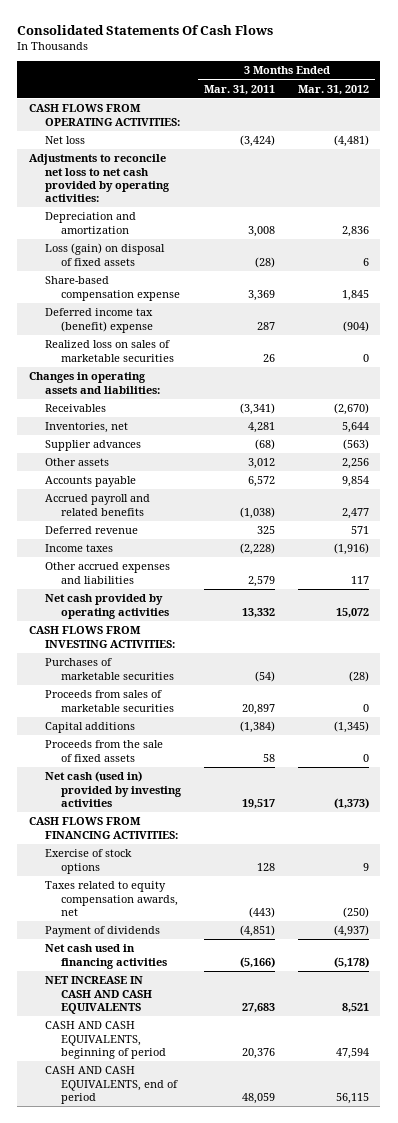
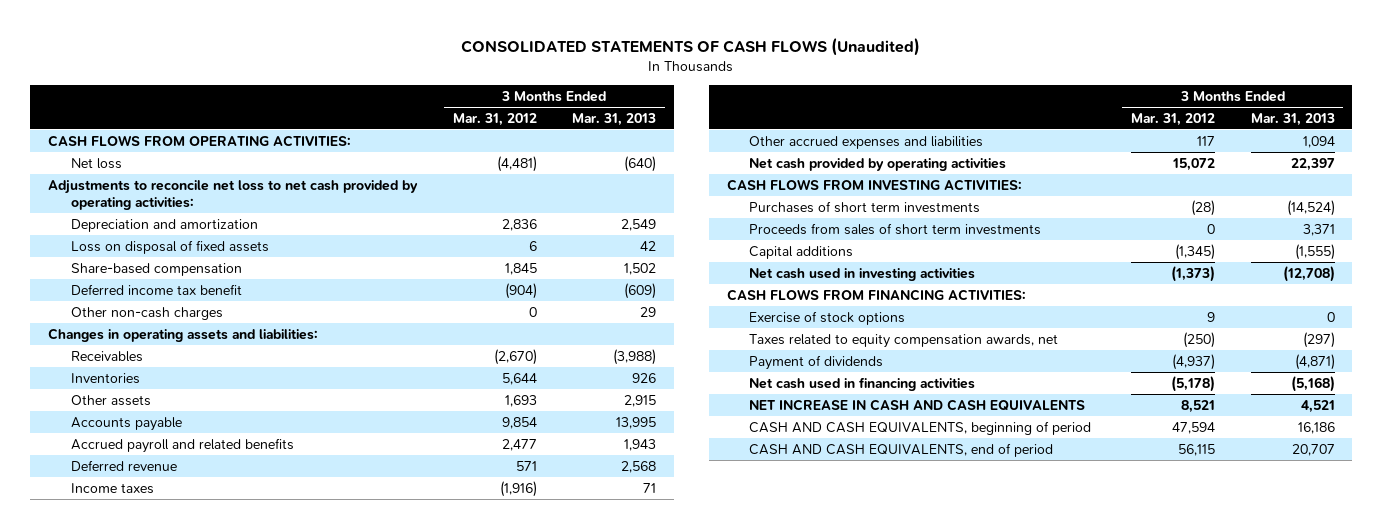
[17,24,274,35] Consolidated Statements Of Cash Flows -> [461,38,921,57] CONSOLIDATED STATEMENTS OF CASH FLOWS (Unaudited)
[204,84,276,95] Mar. 31, 2011 -> none
none -> [572,112,657,126] Mar. 31, 2013
[45,340,175,362] Realized loss on sales of marketable securities -> none
[45,243,166,266] Loss (gain) on disposal of fixed assets -> [70,239,269,254] Loss on disposal of fixed assets
[45,276,181,301] Share-based compensation expense -> [70,262,242,276] Share-based compensation
[45,308,154,333] Deferred income tax (benefit) expense -> [70,283,242,295] Deferred income tax benefit
none -> [70,306,223,320] Other non-cash charges
[45,440,142,452] Supplier advances -> none
[45,422,129,434] Inventories, net -> [70,372,140,384] Inventories
[341,458,369,470] 2,256 -> [504,394,537,407] 1,693
[45,658,175,680] Purchases of marketable securities -> [749,200,981,213] Purchases of short term investments
[45,690,175,712] Proceeds from sales of marketable securities -> [749,222,1042,235] Proceeds from sales of short term investments
[45,740,164,762] Proceeds from the sale of fixed assets -> none
[45,771,183,807] Net cash (used in) provided by investing activities -> [749,267,976,281] Net cash used in investing activities

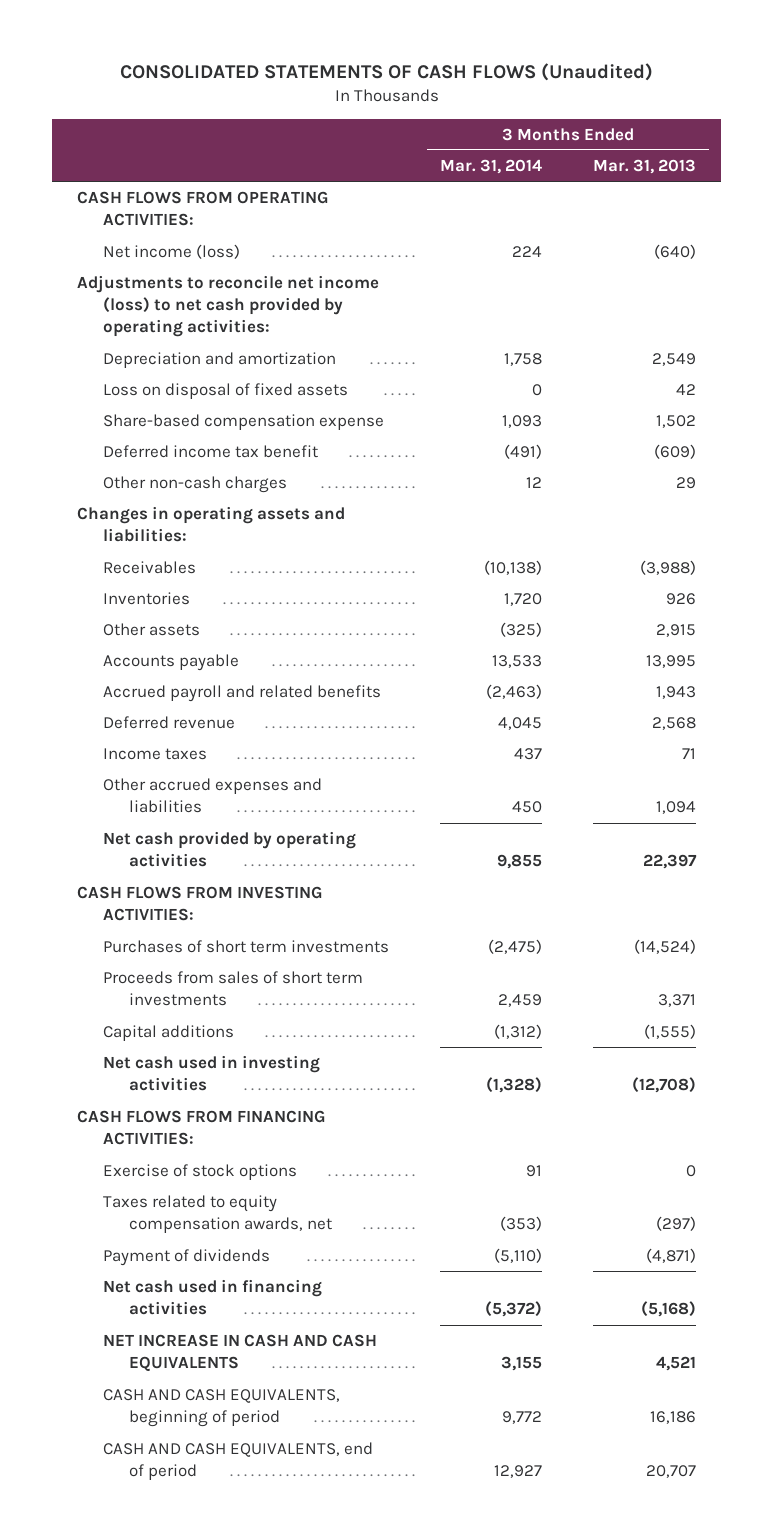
[452,112,537,126] Mar. 31, 2012 -> none
none -> [440,158,543,174] Mar. 31, 2014
[70,157,122,169] Net loss -> [103,244,241,260] Net income (loss)
[48,179,419,210] Adjustments to reconcile net loss to net cash provided by operating activities: -> [77,275,380,338] Adjustments to reconcile net income (loss) to net cash provided by operating activities:
[70,262,242,276] Share-based compensation -> [103,414,385,431] Share-based compensation expense

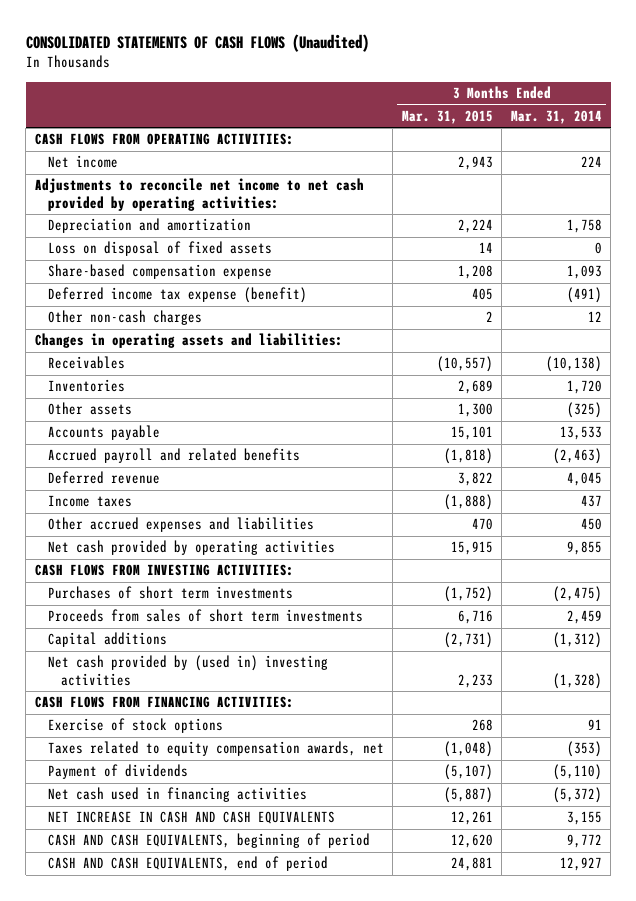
[593,158,697,174] Mar. 31, 2013 -> none
none -> [401,109,493,124] Mar. 31, 2015
[103,244,241,260] Net income (loss) -> [47,155,118,169] Net income
[77,275,380,338] Adjustments to reconcile net income (loss) to net cash provided by operating activities: -> [34,178,364,211] Adjustments to reconcile net income to net cash provided by operating activities:
[103,445,319,459] Deferred income tax benefit -> [47,287,307,304] Deferred income tax expense (benefit)
[103,1055,321,1092] Net cash used in investing activities -> [47,655,328,686] Net cash provided by (used in) investing activities

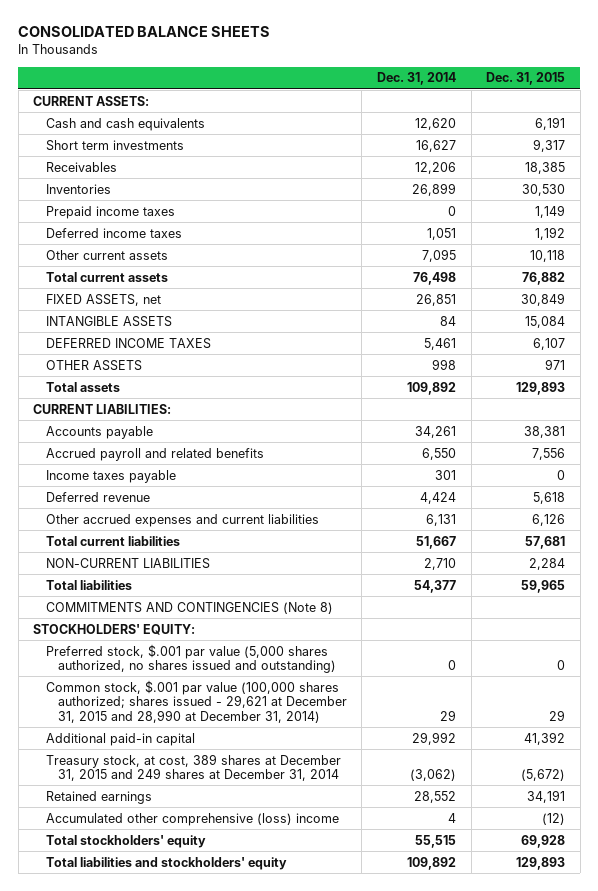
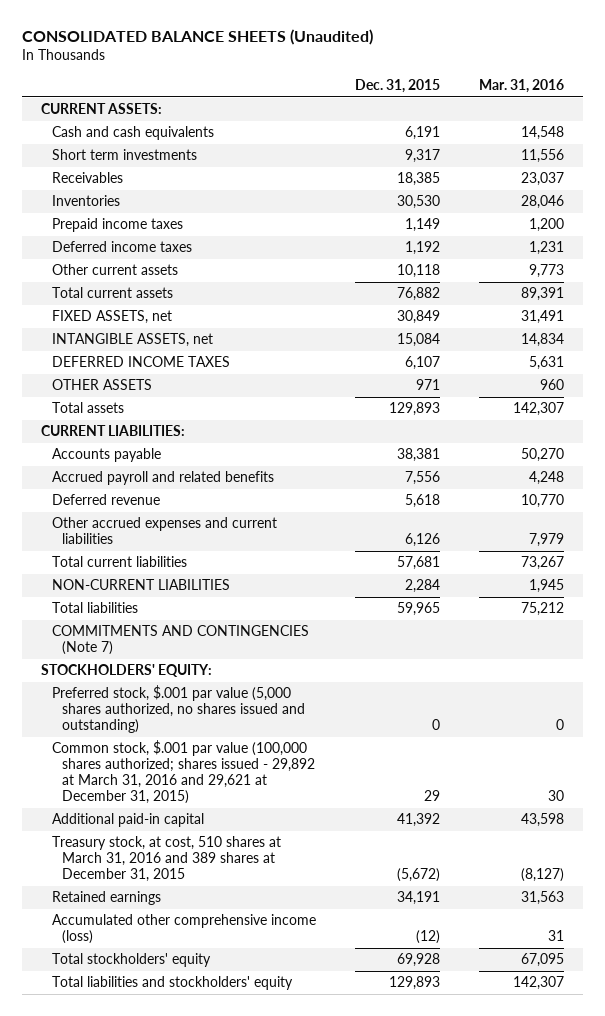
[18,26,271,38] CONSOLIDATED BALANCE SHEETS -> [21,29,373,46] CONSOLIDATED BALANCE SHEETS (Unaudited)
[377,72,457,86] Dec. 31, 2014 -> none
none -> [478,79,564,94] Mar. 31, 2016
[45,315,172,327] INTANGIBLE ASSETS -> [51,333,213,348] INTANGIBLE ASSETS, net
[45,469,176,483] Income taxes payable -> none
[45,601,333,614] COMMITMENTS AND CONTINGENCIES (Note 8) -> [51,625,309,656] COMMITMENTS AND CONTINGENCIES (Note 7)
[45,679,347,723] Common stock, $.001 par value (100,000 shares authorized; shares issued - 29,621 at December 31, 2015 and 28,990 at December 31, 2014) -> [51,740,316,805] Common stock, $.001 par value (100,000 shares authorized; shares issued - 29,892 at March 31, 2016 and 29,621 at December 31, 2015)
[45,753,341,782] Treasury stock, at cost, 389 shares at December 31, 2015 and 249 shares at December 31, 2014 -> [51,836,281,883] Treasury stock, at cost, 510 shares at March 31, 2016 and 389 shares at December 31, 2015
[45,812,339,826] Accumulated other comprehensive (loss) income -> [51,914,316,945] Accumulated other comprehensive income (loss)

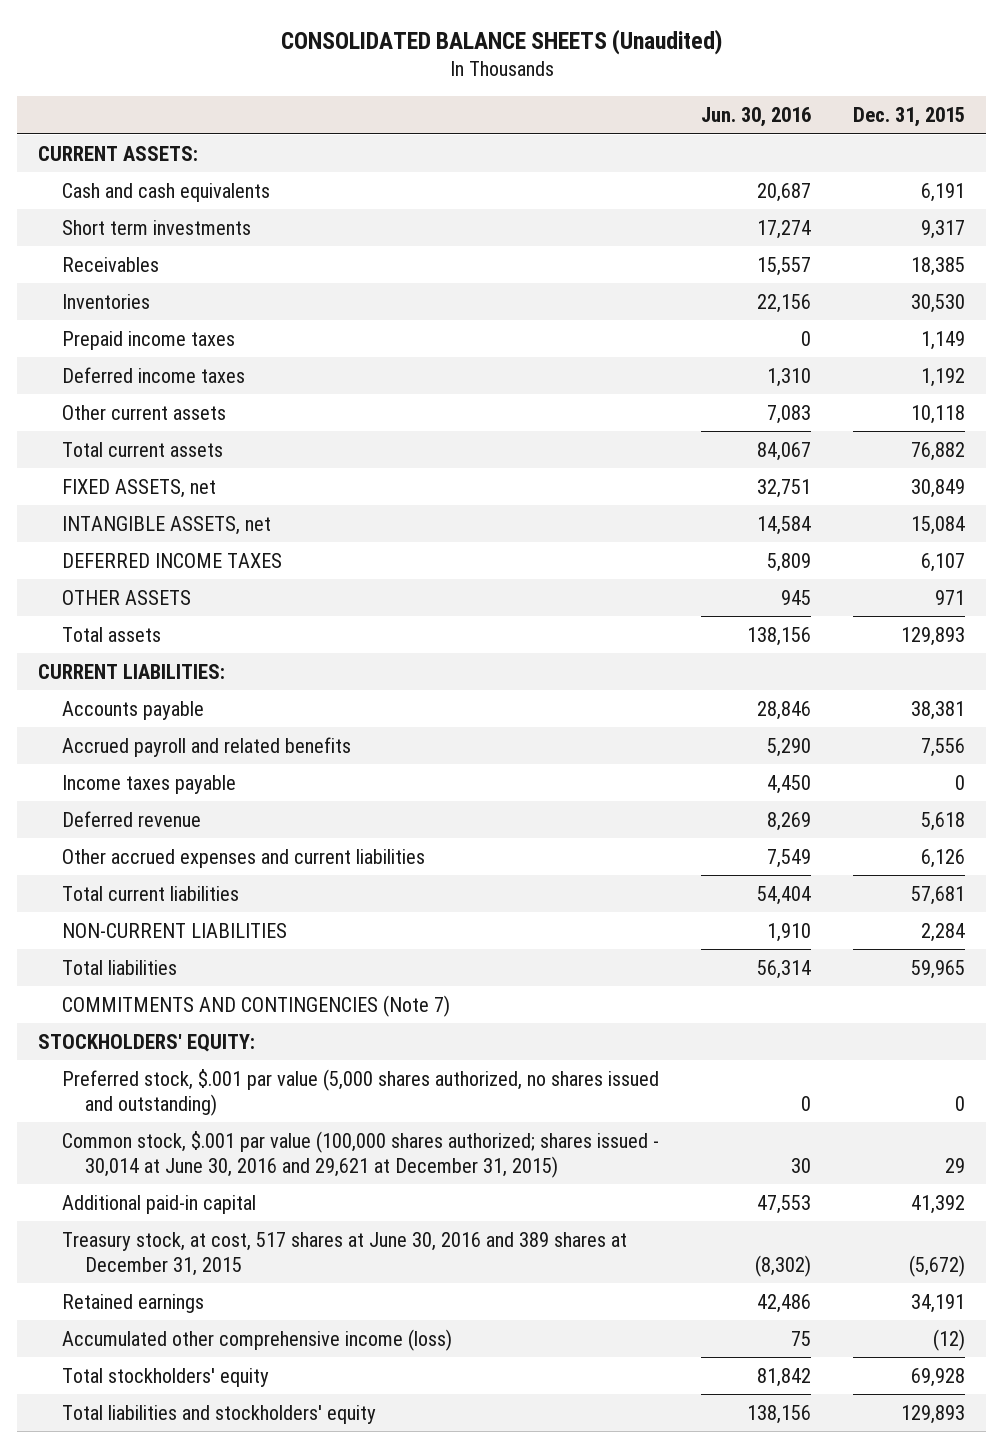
[478,79,564,94] Mar. 31, 2016 -> none
none -> [701,107,812,128] Jun. 30, 2016
none -> [61,774,236,794] Income taxes payable
[51,740,316,805] Common stock, $.001 par value (100,000 shares authorized; shares issued - 29,892 at March 31, 2016 and 29,621 at December 31, 2015) -> [61,1130,659,1178] Common stock, $.001 par value (100,000 shares authorized; shares issued - 30,014 at June 30, 2016 and 29,621 at December 31, 2015)
[51,836,281,883] Treasury stock, at cost, 510 shares at March 31, 2016 and 389 shares at December 31, 2015 -> [61,1231,627,1276] Treasury stock, at cost, 517 shares at June 30, 2016 and 389 shares at December 31, 2015

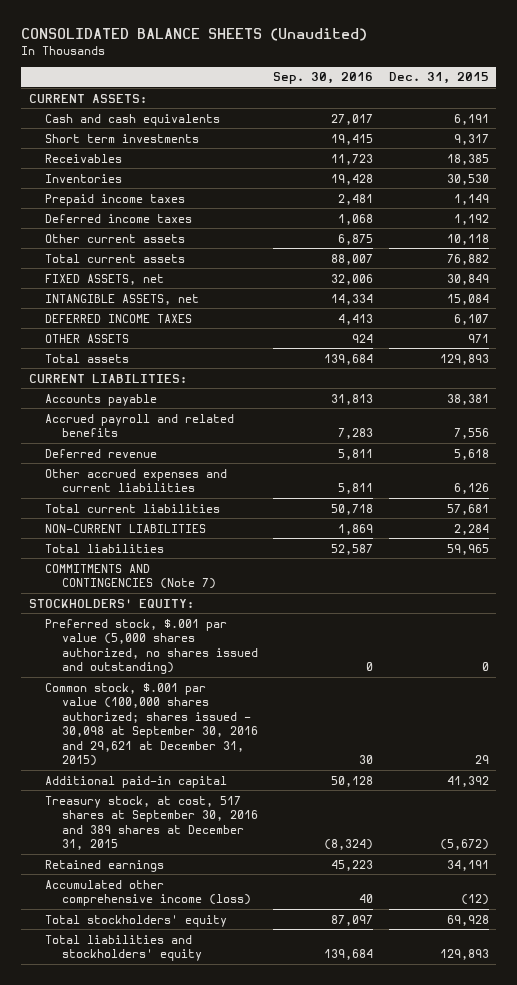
[701,107,812,128] Jun. 30, 2016 -> none
none -> [273,72,374,85] Sep. 30, 2016
[61,774,236,794] Income taxes payable -> none
[61,1130,659,1178] Common stock, $.001 par value (100,000 shares authorized; shares issued - 30,014 at June 30, 2016 and 29,621 at December 31, 2015) -> [45,682,258,767] Common stock, $.001 par value (100,000 shares authorized; shares issued - 30,098 at September 30, 2016 and 29,621 at December 31, 2015)
[61,1231,627,1276] Treasury stock, at cost, 517 shares at June 30, 2016 and 389 shares at December 31, 2015 -> [45,795,258,851] Treasury stock, at cost, 517 shares at September 30, 2016 and 389 shares at December 31, 2015

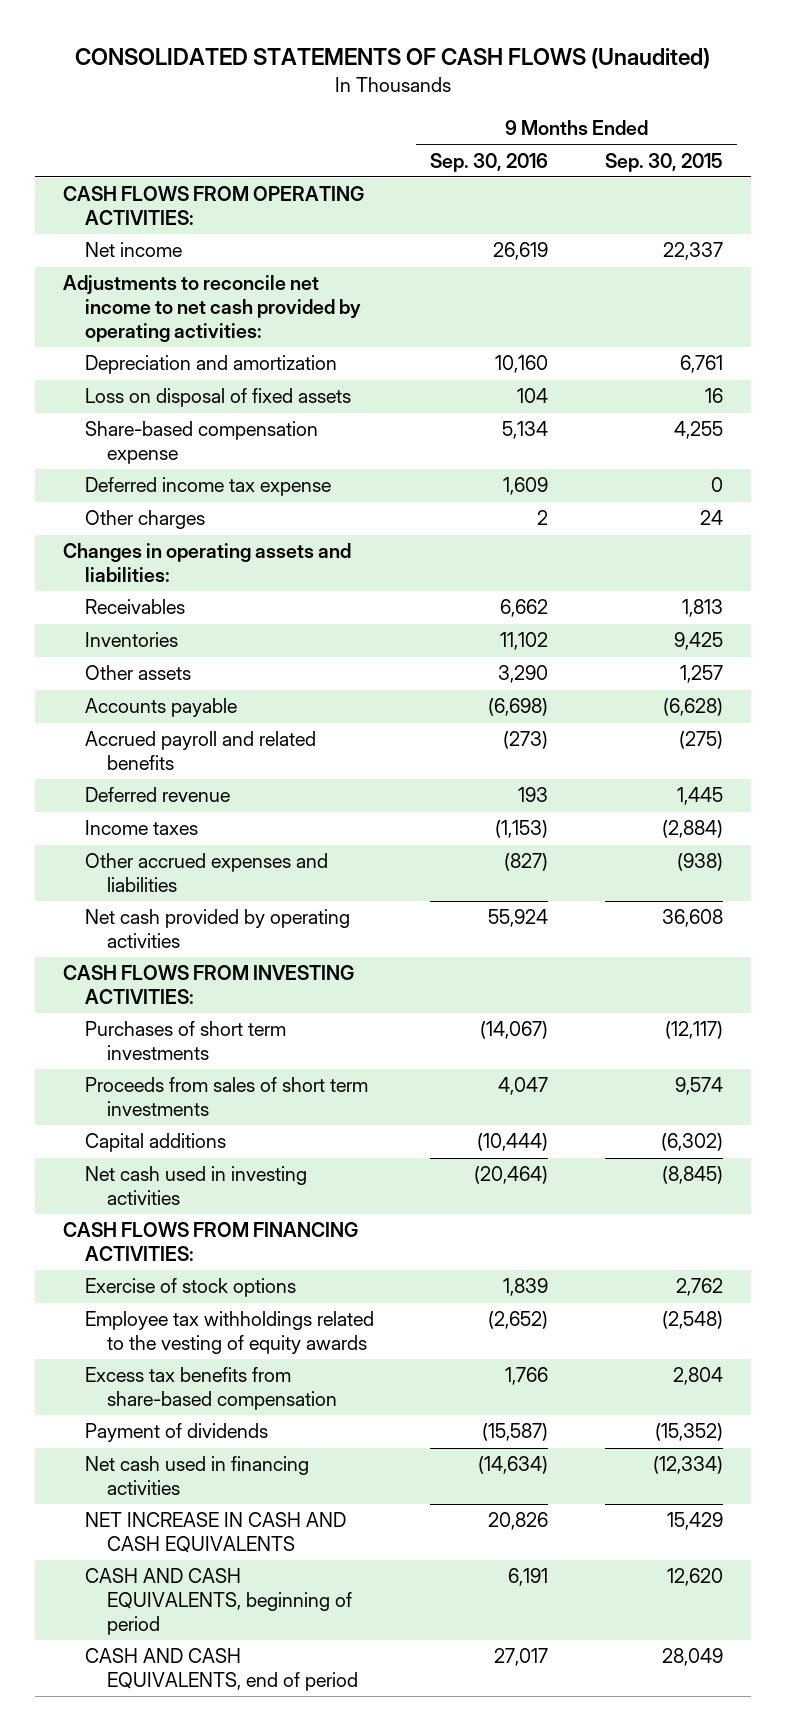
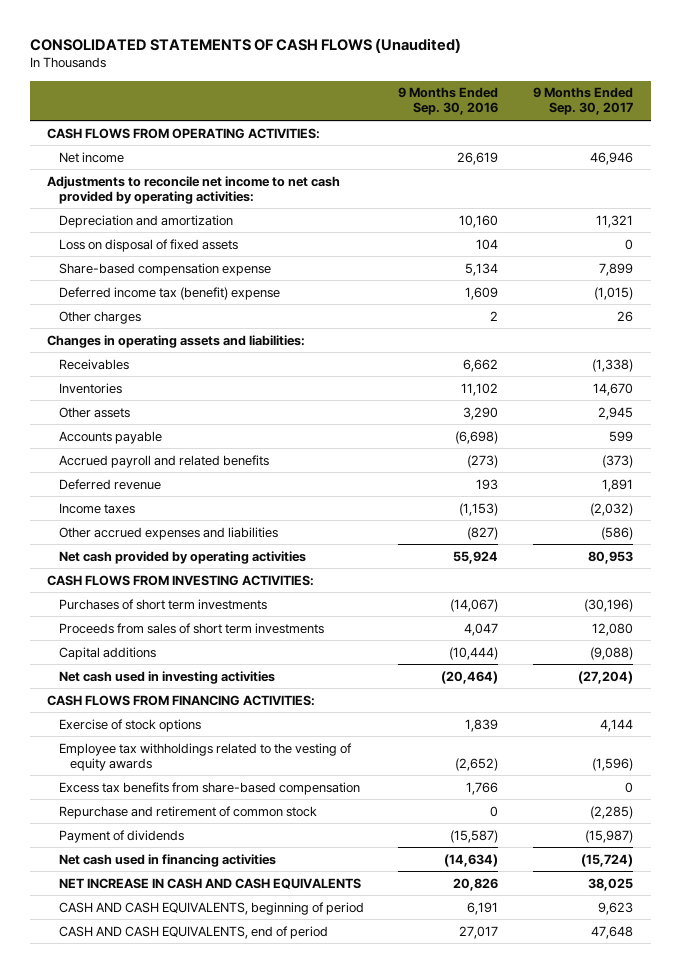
[604,152,723,172] Sep. 30, 2015 -> none
none -> [533,87,634,116] 9 Months Ended Sep. 30, 2017
[85,477,332,497] Deferred income tax expense -> [58,286,280,300] Deferred income tax (benefit) expense
none -> [58,805,317,819] Repurchase and retirement of common stock

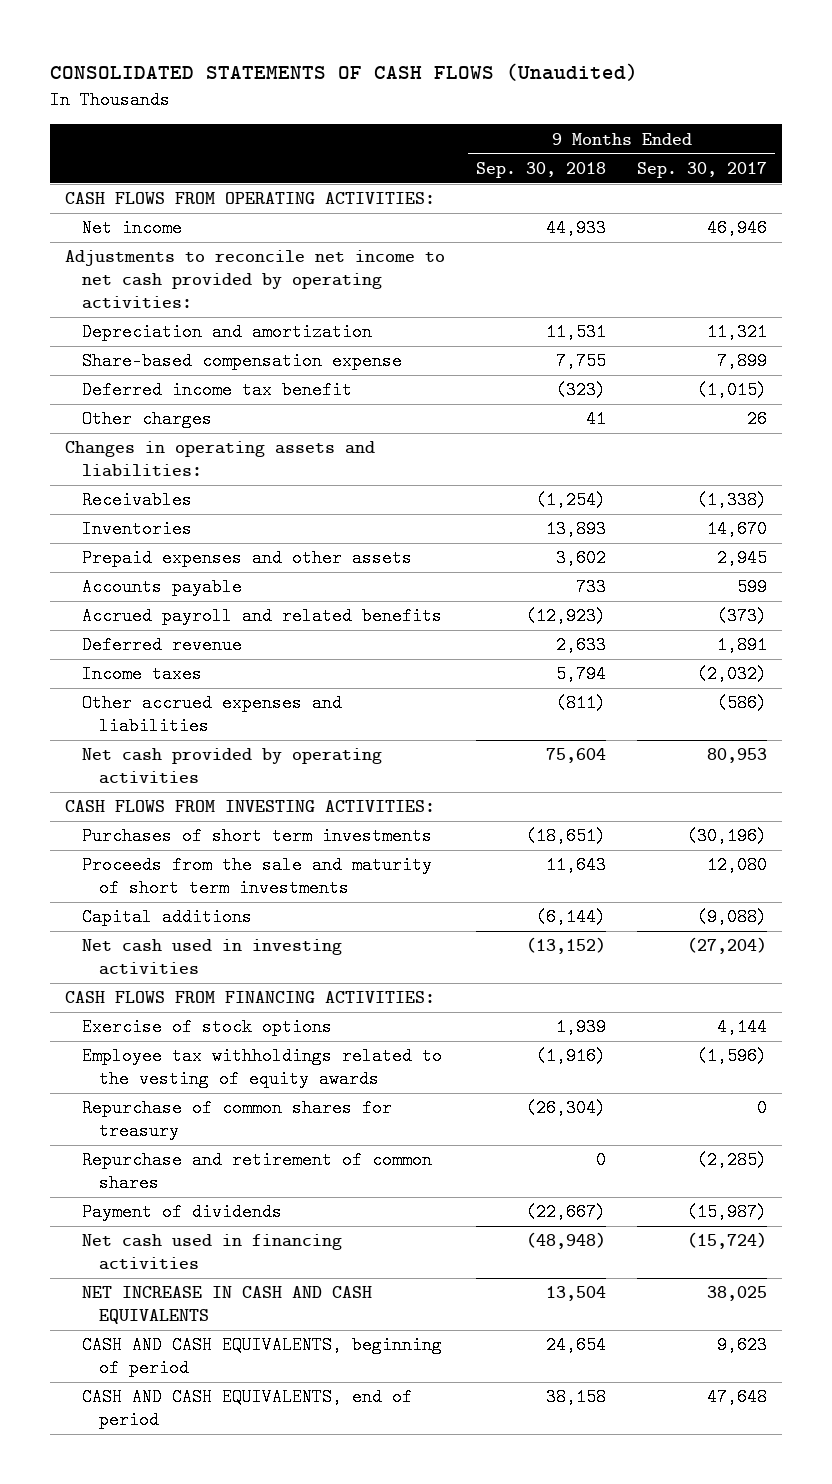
[398,87,499,116] 9 Months Ended Sep. 30, 2016 -> none
none -> [476,161,607,178] Sep. 30, 2018
[58,238,238,252] Loss on disposal of fixed assets -> none
[58,286,280,300] Deferred income tax (benefit) expense -> [81,381,352,400] Deferred income tax benefit
[58,406,130,418] Other assets -> [81,549,412,568] Prepaid expenses and other assets
[58,622,324,634] Proceeds from sales of short term investments -> [81,856,432,898] Proceeds from the sale and maturity of short term investments
[58,781,360,795] Excess tax benefits from share-based compensation -> none
none -> [81,1099,392,1141] Repurchase of common shares for treasury
[58,805,317,819] Repurchase and retirement of common stock -> [81,1151,432,1193] Repurchase and retirement of common shares

